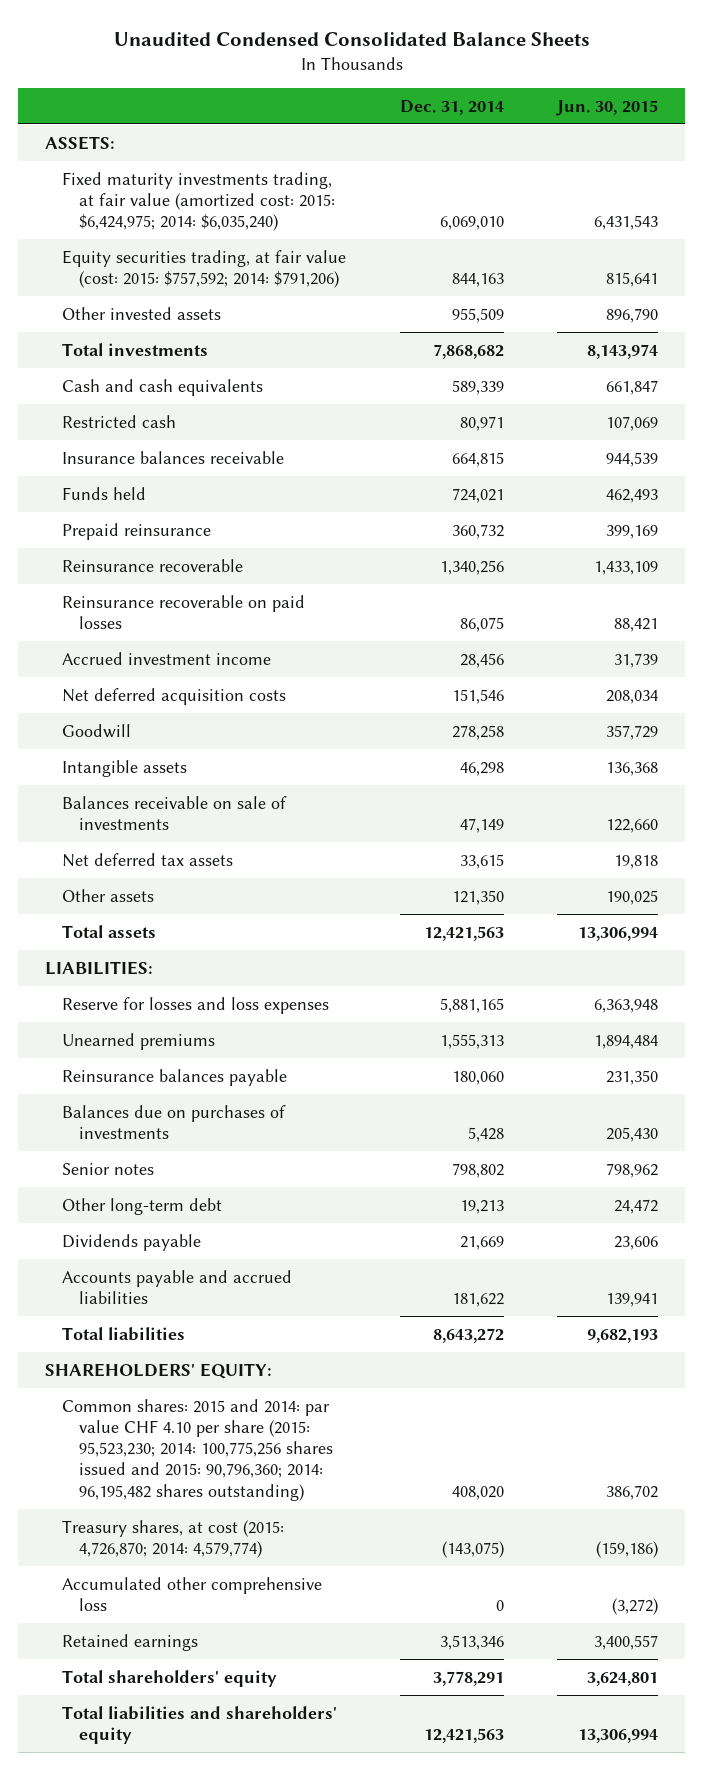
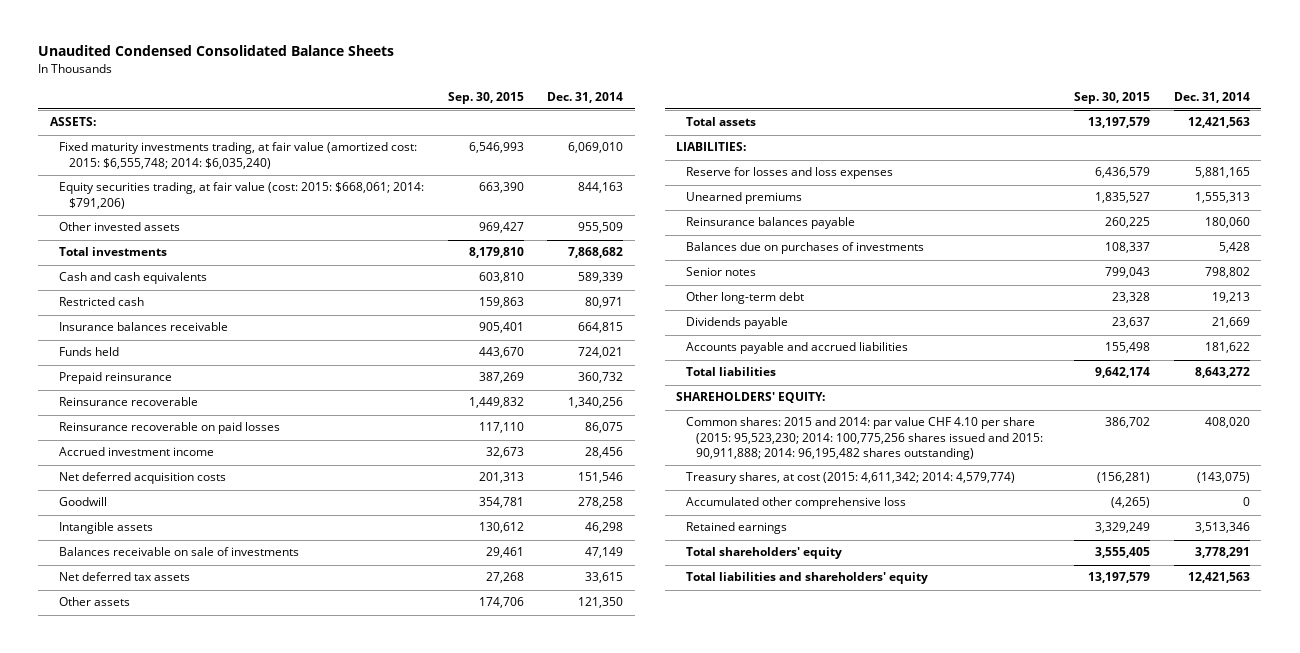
[556,99,659,116] Jun. 30, 2015 -> none
none -> [447,91,524,104] Sep. 30, 2015
[62,171,336,232] Fixed maturity investments trading, at fair value (amortized cost: 2015: $6,424,975; 2014: $6,035,240) -> [59,142,418,169] Fixed maturity investments trading, at fair value (amortized cost: 2015: $6,555,748; 2014: $6,035,240)
[62,249,347,288] Equity securities trading, at fair value (cost: 2015: $757,592; 2014: $791,206) -> [59,182,425,209] Equity securities trading, at fair value (cost: 2015: $668,061; 2014: $791,206)
[62,1398,334,1501] Common shares: 2015 and 2014: par value CHF 4.10 per share (2015: 95,523,230; 2014: 100,775,256 shares issued and 2015: 90,796,360; 2014: 96,195,482 shares outstanding) -> [686,417,1043,461] Common shares: 2015 and 2014: par value CHF 4.10 per share (2015: 95,523,230; 2014: 100,775,256 shares issued and 2015: 90,911,888; 2014: 96,195,482 shares outstanding)
[62,1519,285,1558] Treasury shares, at cost (2015: 4,726,870; 2014: 4,579,774) -> [686,472,1016,485] Treasury shares, at cost (2015: 4,611,342; 2014: 4,579,774)

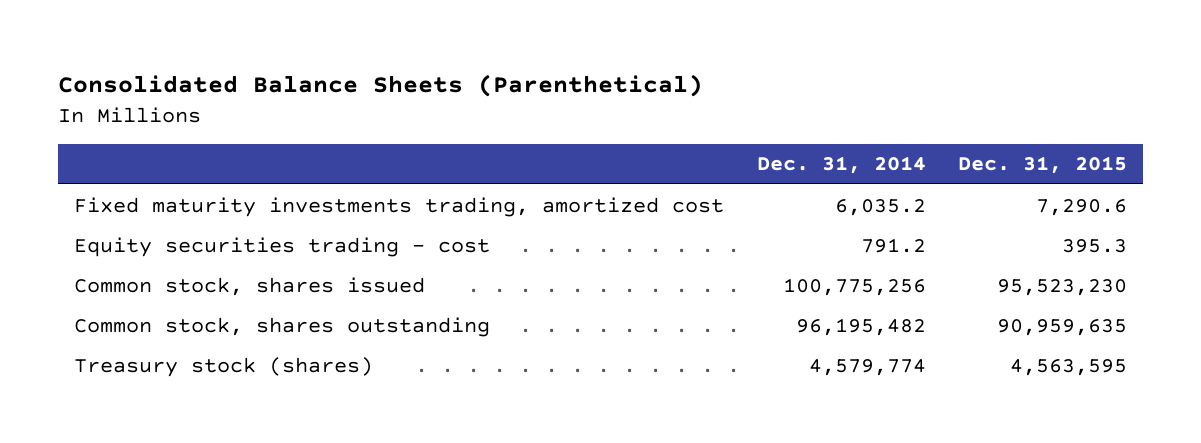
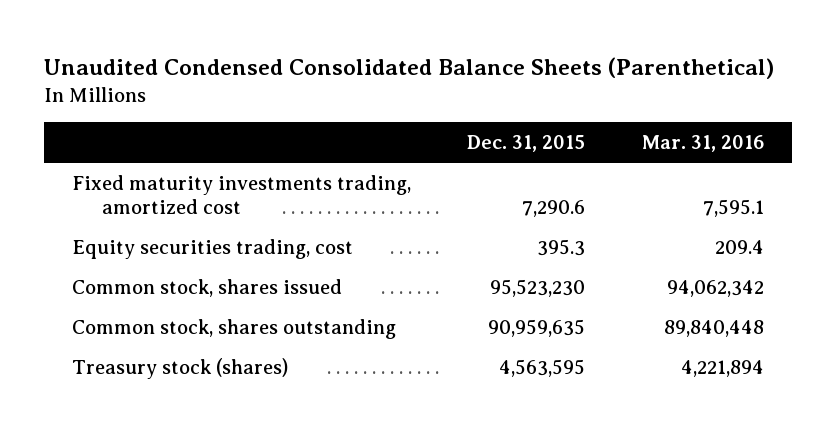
[58,74,704,98] Consolidated Balance Sheets (Parenthetical) -> [44,57,775,80] Unaudited Condensed Consolidated Balance Sheets (Parenthetical)
[756,156,926,175] Dec. 31, 2014 -> none
none -> [641,134,764,152] Mar. 31, 2016
[74,236,491,257] Equity securities trading - cost -> [72,238,354,259] Equity securities trading, cost

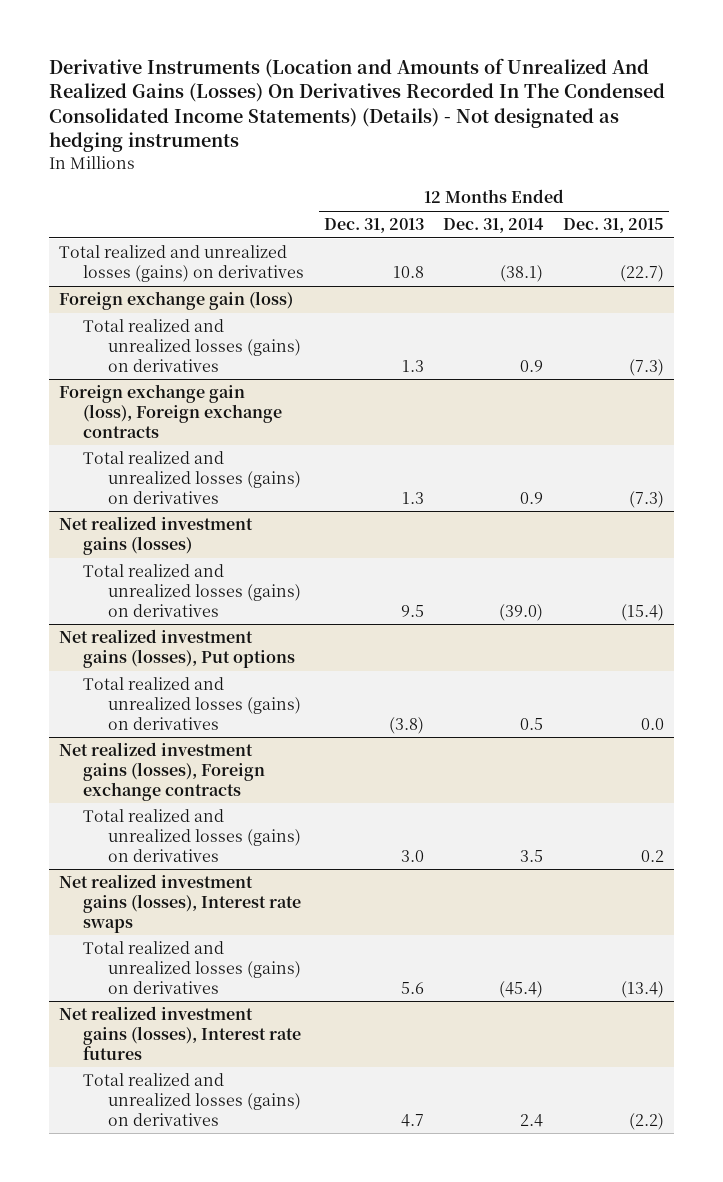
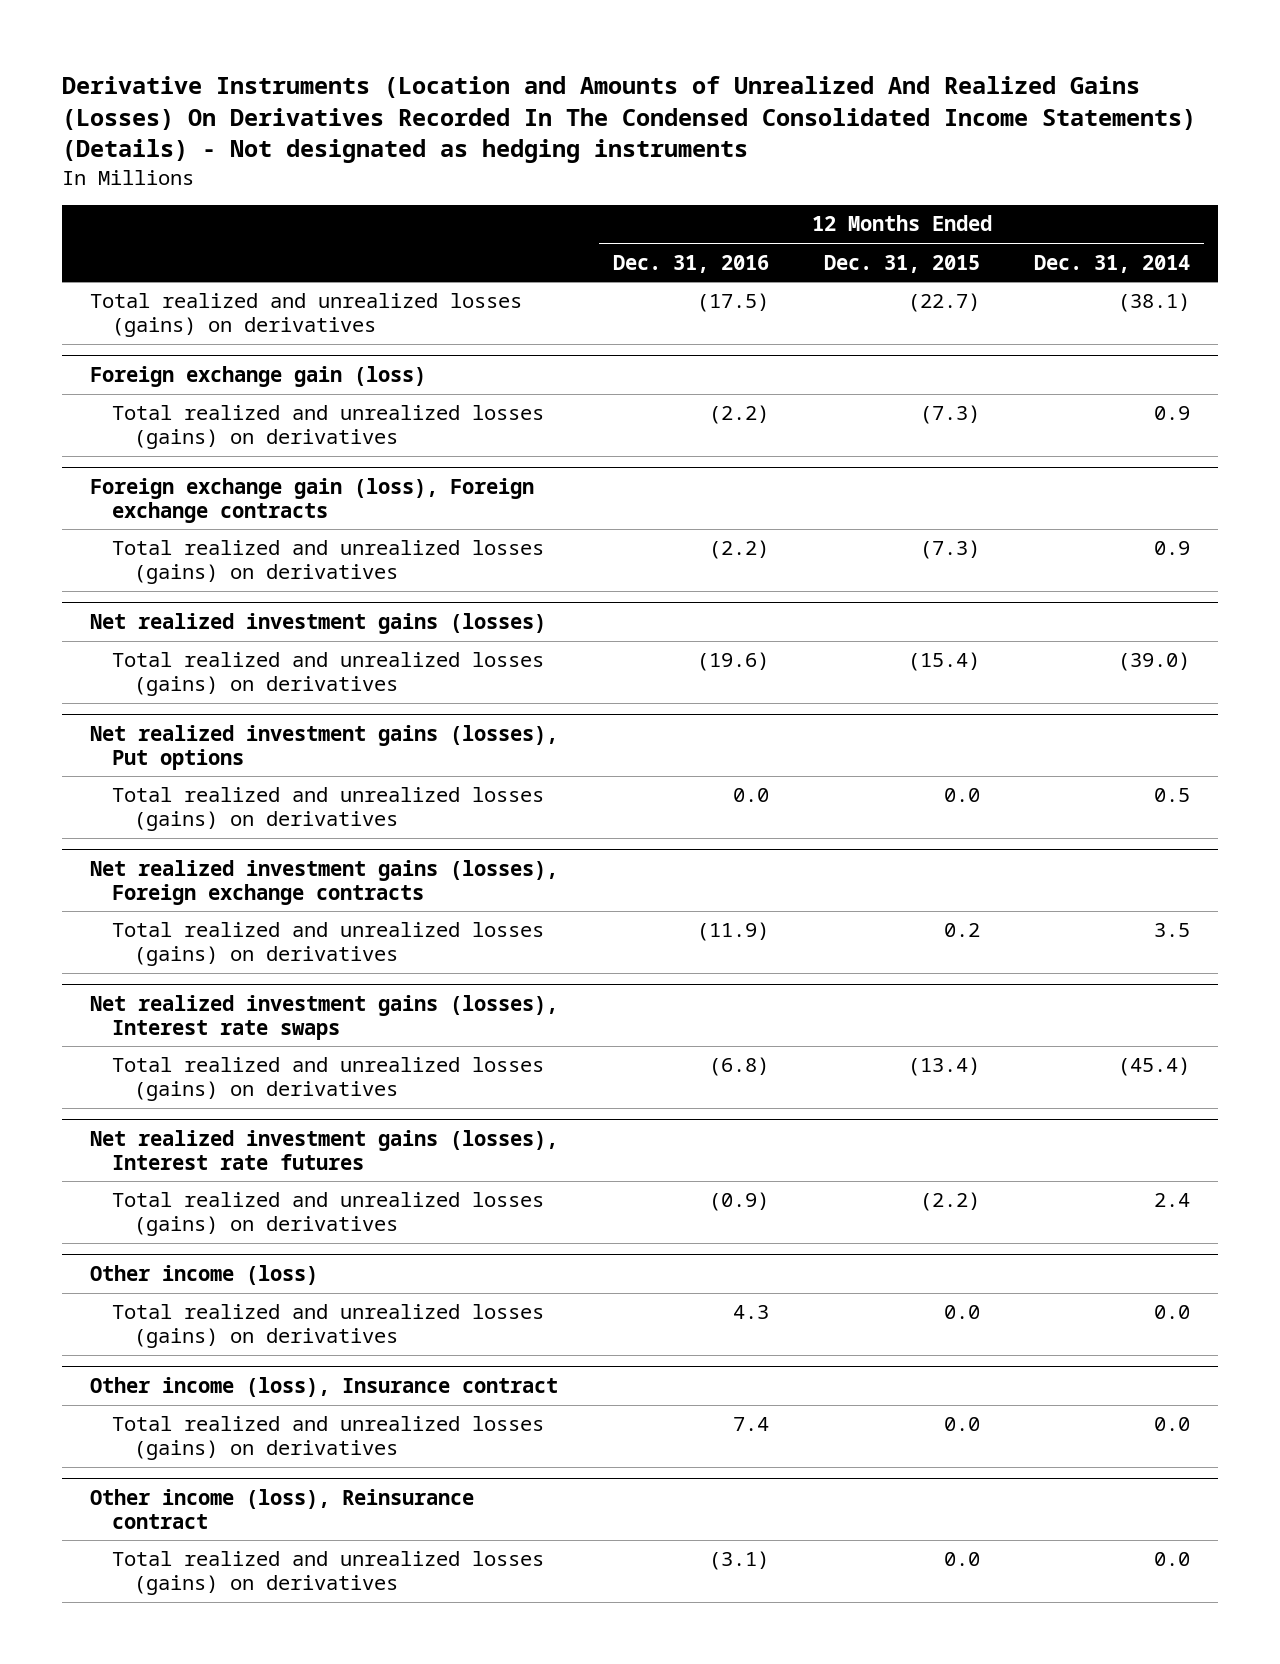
[323,218,424,234] Dec. 31, 2013 -> none
none -> [612,254,769,273] Dec. 31, 2016
none -> [89,1265,318,1286] Other income (loss)
none -> [111,1304,544,1348] Total realized and unrealized losses (gains) on derivatives
none -> [89,1377,558,1398] Other income (loss), Insurance contract
none -> [111,1416,544,1460] Total realized and unrealized losses (gains) on derivatives
none -> [89,1489,474,1529] Other income (loss), Reinsurance contract
none -> [111,1551,544,1595] Total realized and unrealized losses (gains) on derivatives

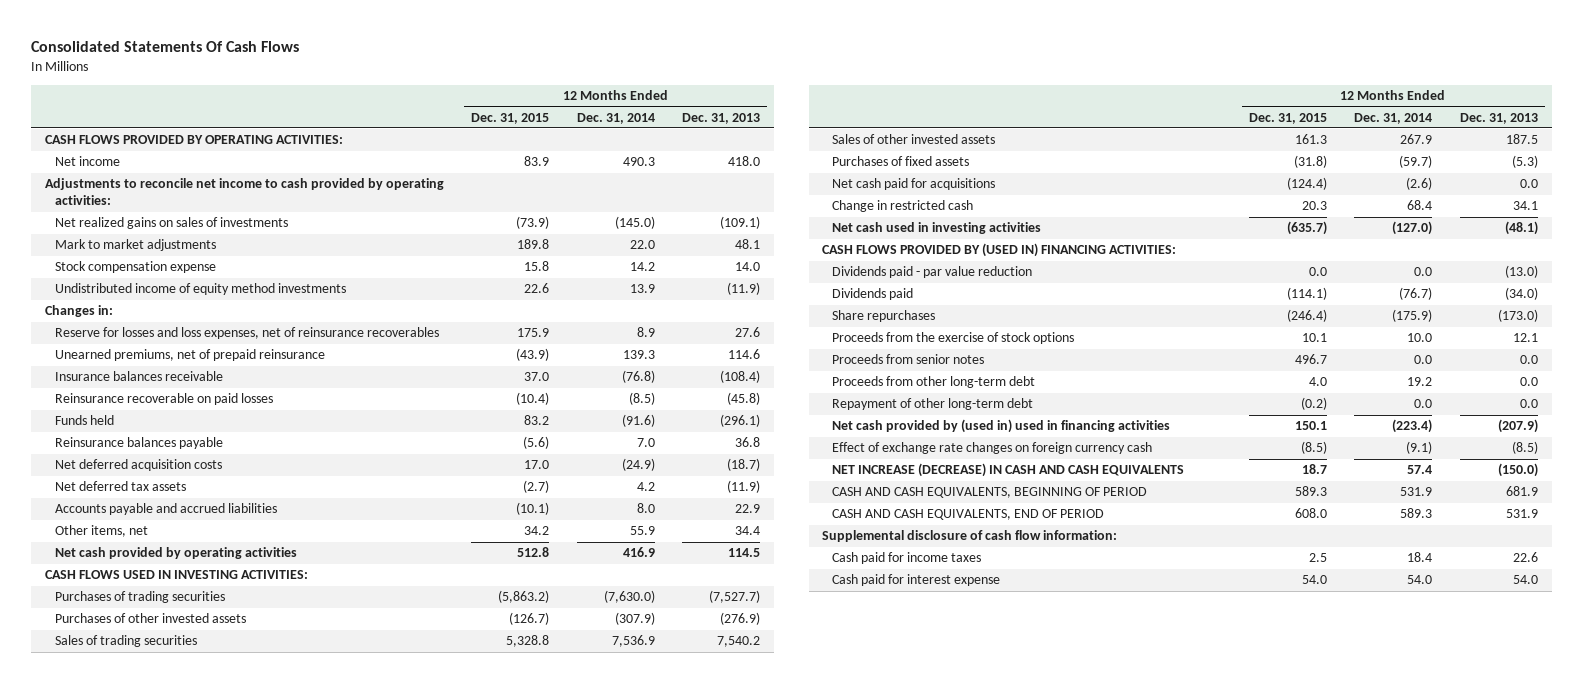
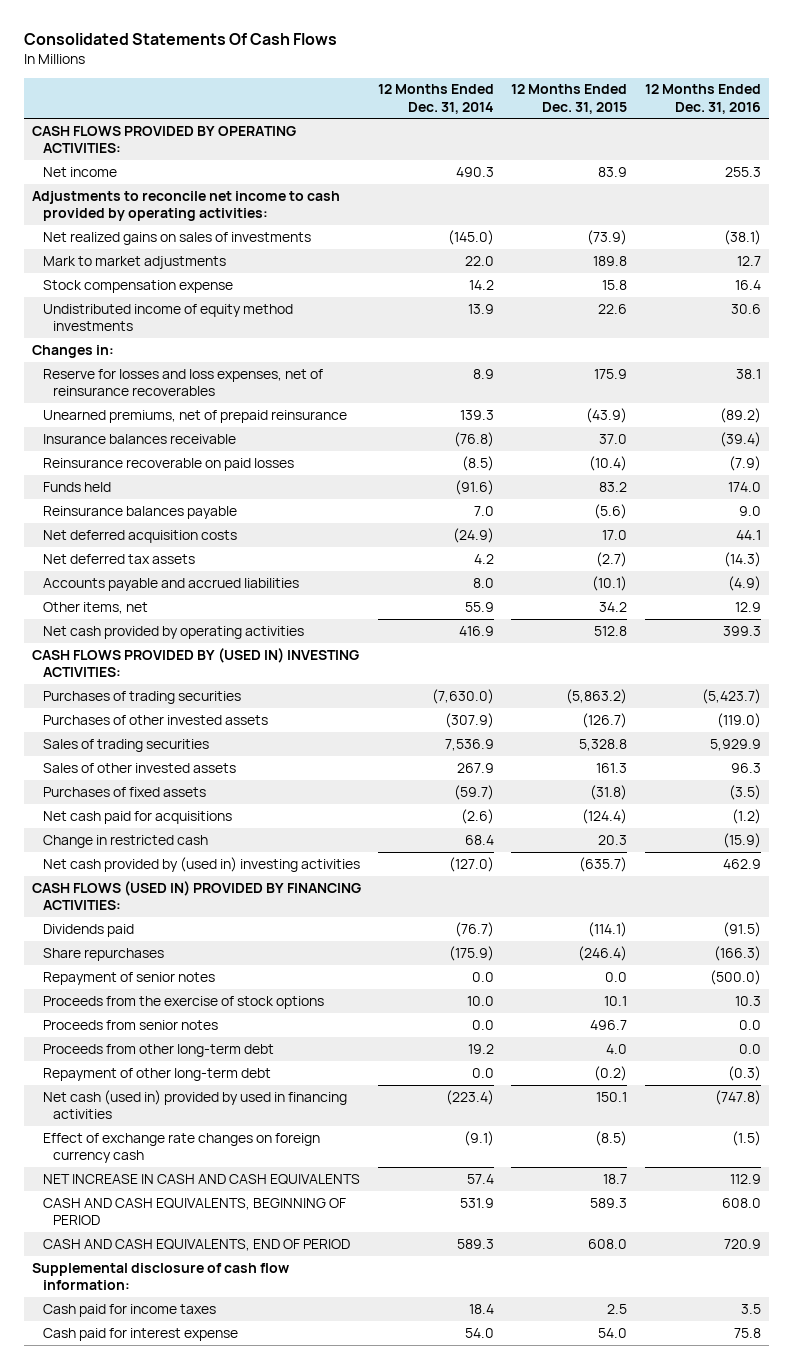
[682,112,761,124] Dec. 31, 2013 -> none
none -> [644,84,761,114] 12 Months Ended Dec. 31, 2016
[44,570,308,580] CASH FLOWS USED IN INVESTING ACTIVITIES: -> [32,647,360,677] CASH FLOWS PROVIDED BY (USED IN) INVESTING ACTIVITIES:
[832,266,1033,279] Dividends paid - par value reduction -> none
[832,222,1042,235] Net cash used in investing activities -> [42,856,360,872] Net cash provided by (used in) investing activities
[822,243,1177,258] CASH FLOWS PROVIDED BY (USED IN) FINANCING ACTIVITIES: -> [32,880,362,910] CASH FLOWS (USED IN) PROVIDED BY FINANCING ACTIVITIES:
none -> [42,971,215,985] Repayment of senior notes
[832,419,1171,434] Net cash provided by (used in) used in financing activities -> [42,1089,347,1119] Net cash (used in) provided by used in financing activities
[832,463,1185,478] NET INCREASE (DECREASE) IN CASH AND CASH EQUIVALENTS -> [42,1173,360,1185] NET INCREASE IN CASH AND CASH EQUIVALENTS

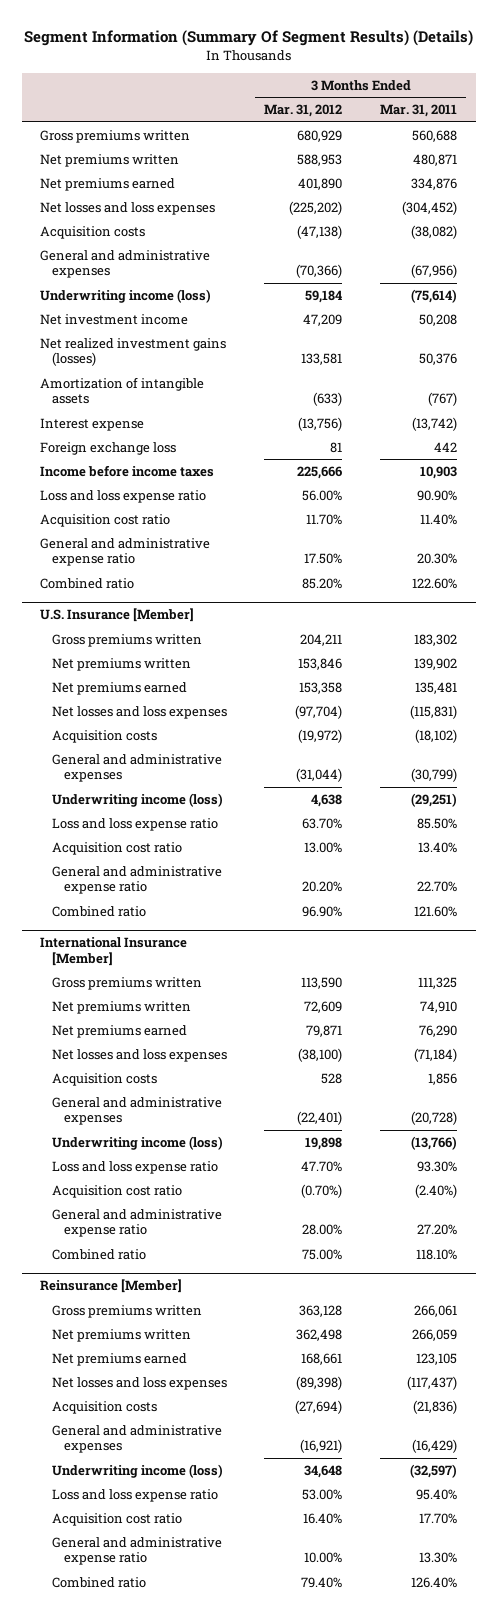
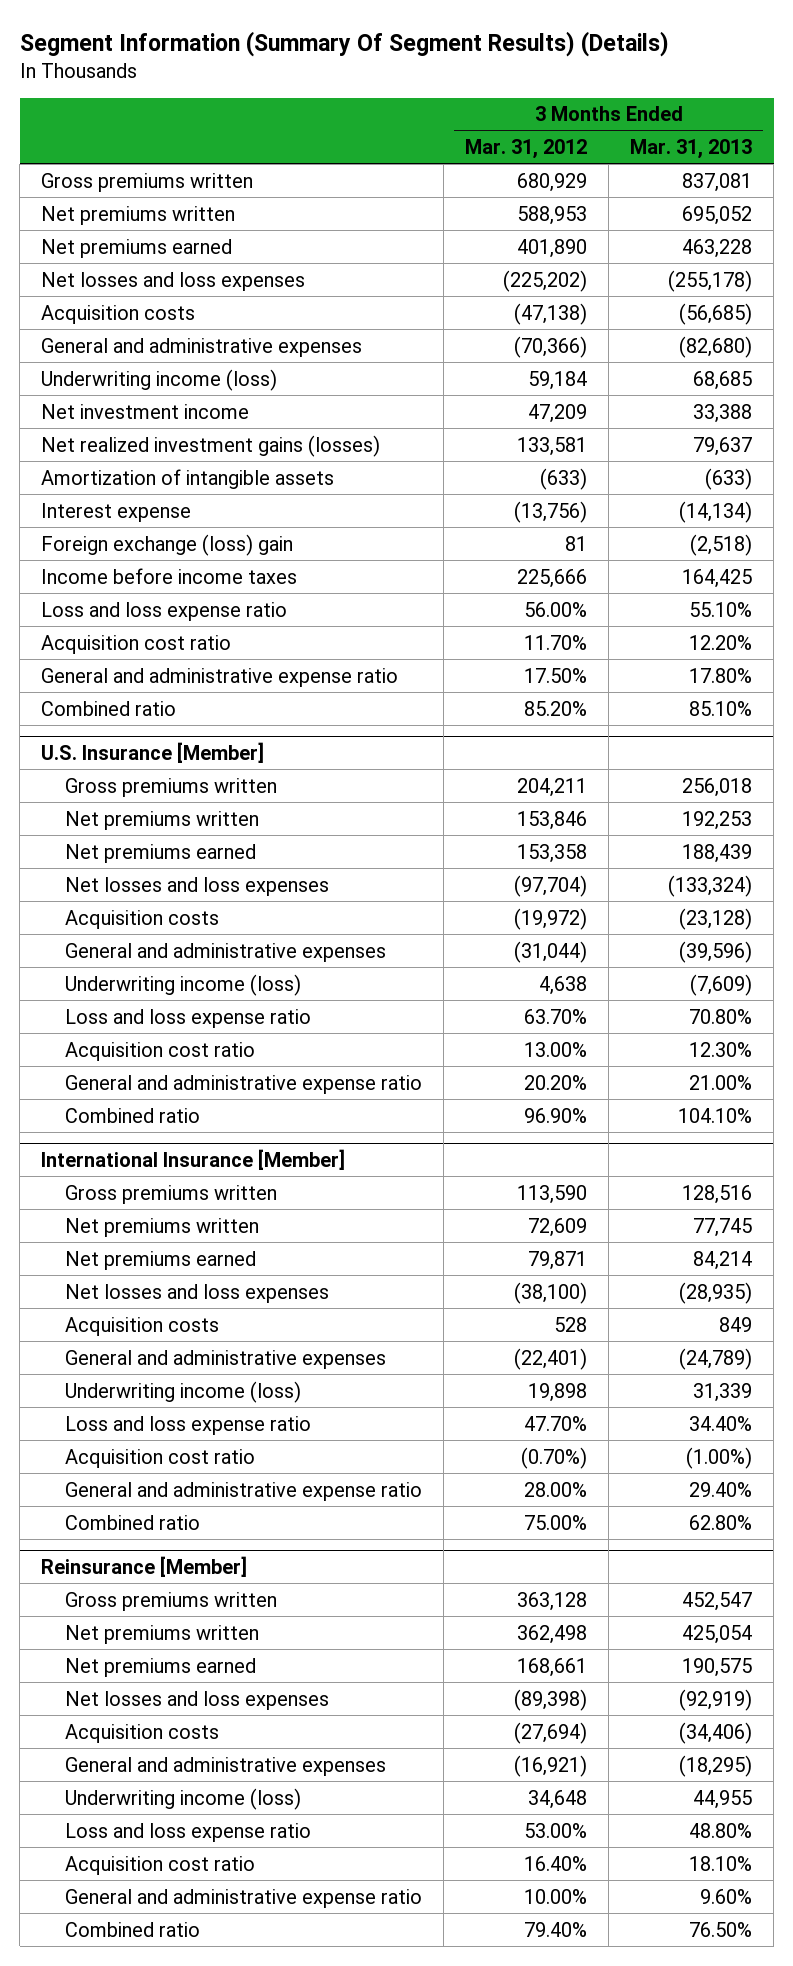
[379,104,457,118] Mar. 31, 2011 -> none
none -> [630,139,753,160] Mar. 31, 2013
[40,441,177,455] Foreign exchange loss -> [41,533,294,556] Foreign exchange (loss) gain

